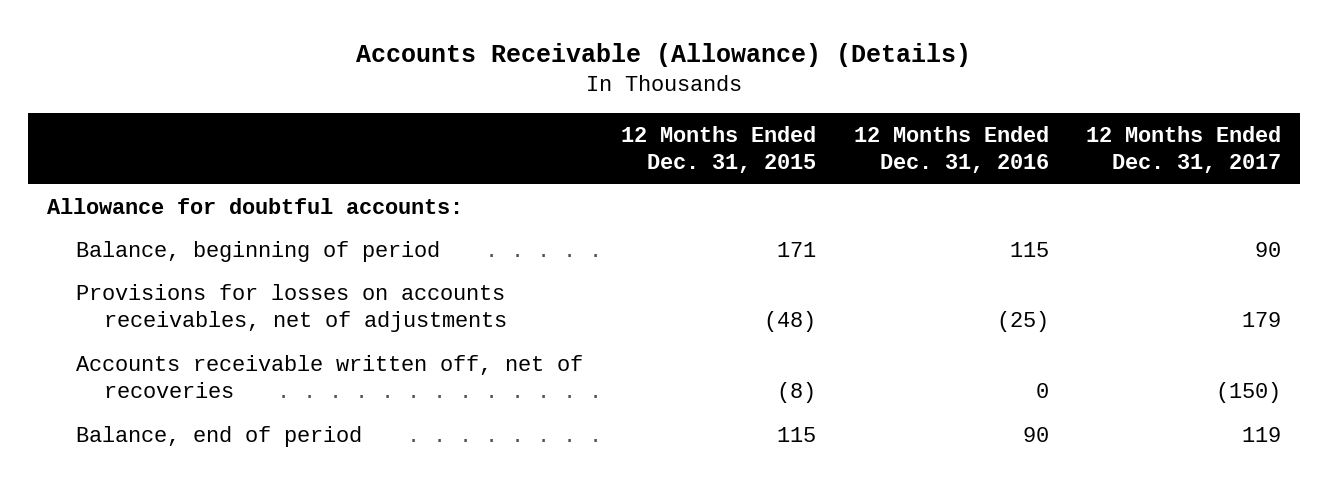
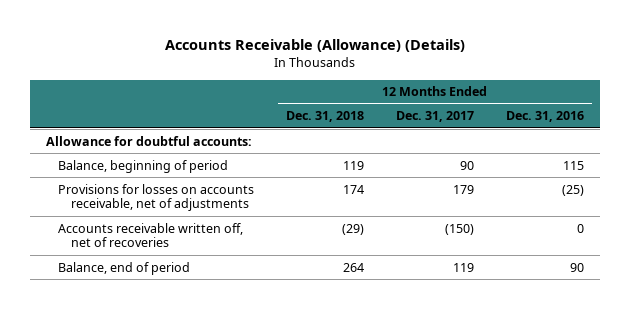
[620,125,816,174] 12 Months Ended Dec. 31, 2015 -> none
none -> [286,111,365,123] Dec. 31, 2018
[75,283,508,333] Provisions for losses on accounts receivables, net of adjustments -> [58,183,255,212] Provisions for losses on accounts receivable, net of adjustments

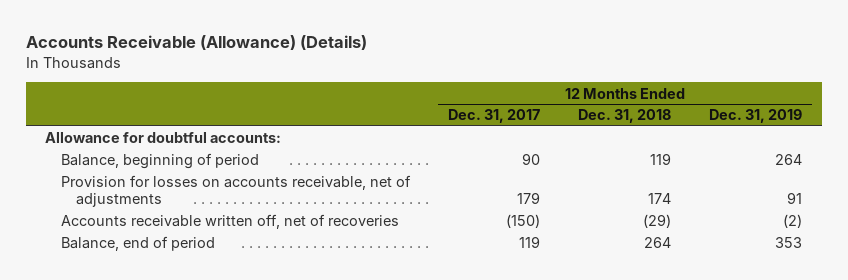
[506,111,585,123] Dec. 31, 2016 -> none
none -> [709,109,803,124] Dec. 31, 2019
[58,183,255,212] Provisions for losses on accounts receivable, net of adjustments -> [60,175,411,208] Provision for losses on accounts receivable, net of adjustments

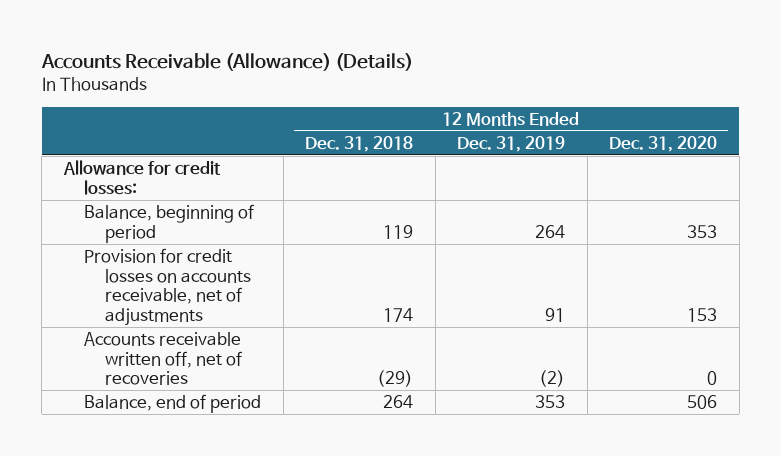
[447,109,540,124] Dec. 31, 2017 -> none
none -> [609,135,718,152] Dec. 31, 2020
[45,132,282,144] Allowance for doubtful accounts: -> [62,160,221,195] Allowance for credit losses:
[60,175,411,208] Provision for losses on accounts receivable, net of adjustments -> [84,248,251,326] Provision for credit losses on accounts receivable, net of adjustments

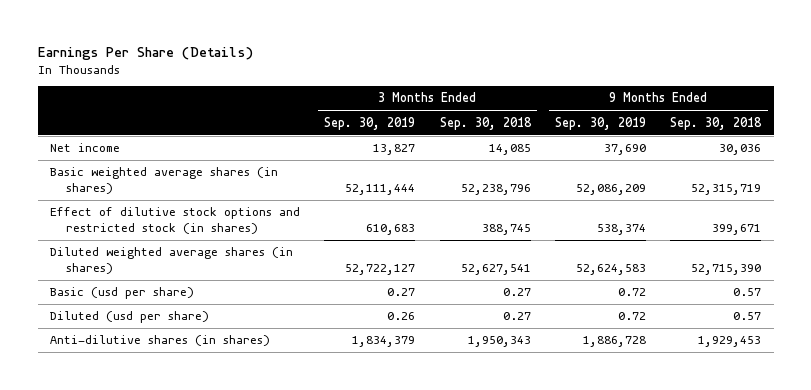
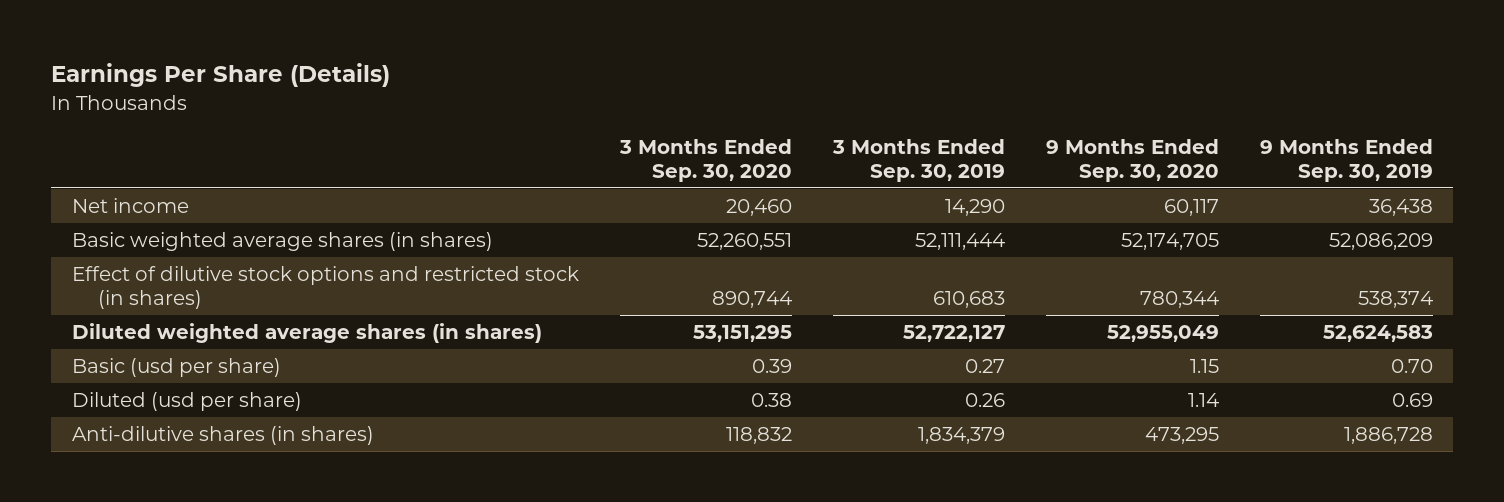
[439,116,532,130] Sep. 30, 2018 -> none
[670,116,763,130] Sep. 30, 2018 -> none
none -> [618,138,792,182] 3 Months Ended Sep. 30, 2020
none -> [1045,138,1219,182] 9 Months Ended Sep. 30, 2020
[373,144,416,156] 13,827 -> [944,199,1005,217] 14,290
[604,144,647,156] 37,690 -> [1368,199,1433,217] 36,438
[618,288,647,297] 0.72 -> [1390,359,1433,374] 0.70
[618,312,647,321] 0.72 -> [1391,393,1433,408] 0.69

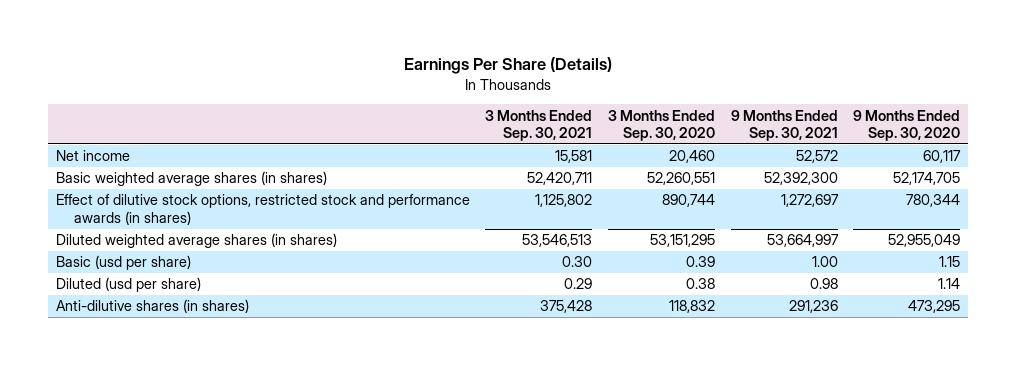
[831,138,1005,182] 3 Months Ended Sep. 30, 2019 -> none
[1259,138,1433,182] 9 Months Ended Sep. 30, 2019 -> none
none -> [485,109,593,141] 3 Months Ended Sep. 30, 2021
none -> [730,109,838,141] 9 Months Ended Sep. 30, 2021
[71,266,579,309] Effect of dilutive stock options and restricted stock (in shares) -> [55,194,470,225] Effect of dilutive stock options, restricted stock and performance awards (in shares)

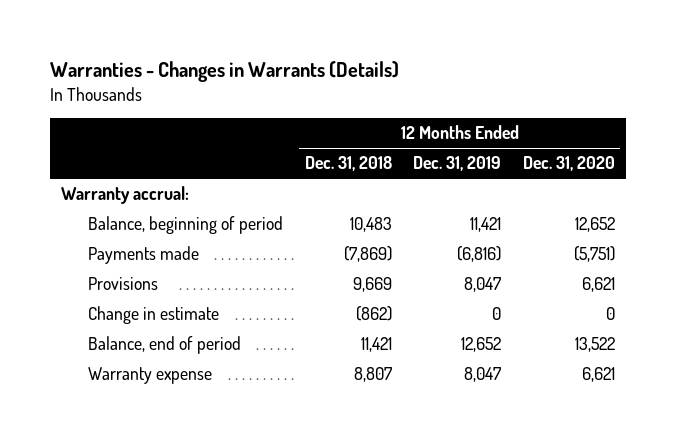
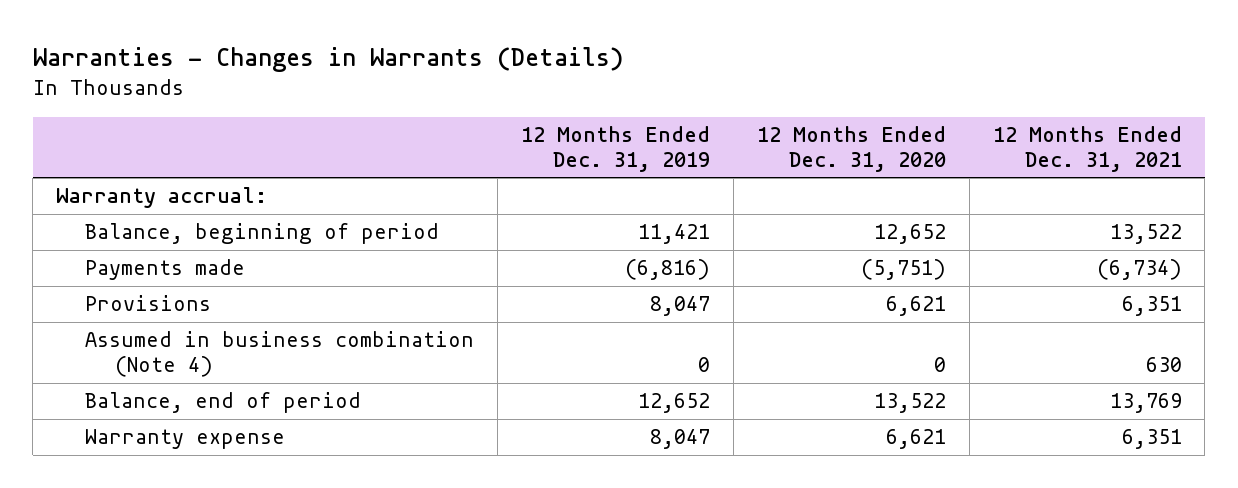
[304,156,392,172] Dec. 31, 2018 -> none
none -> [992,126,1182,173] 12 Months Ended Dec. 31, 2021
[88,306,220,325] Change in estimate -> none
none -> [85,331,475,378] Assumed in business combination (Note 4)

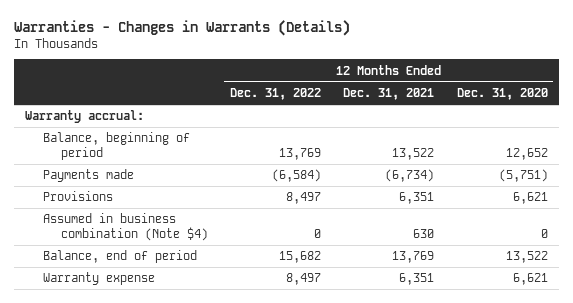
[521,126,711,173] 12 Months Ended Dec. 31, 2019 -> none
none -> [229,88,321,101] Dec. 31, 2022
[85,331,475,378] Assumed in business combination (Note 4) -> [42,213,208,241] Assumed in business combination (Note $4)

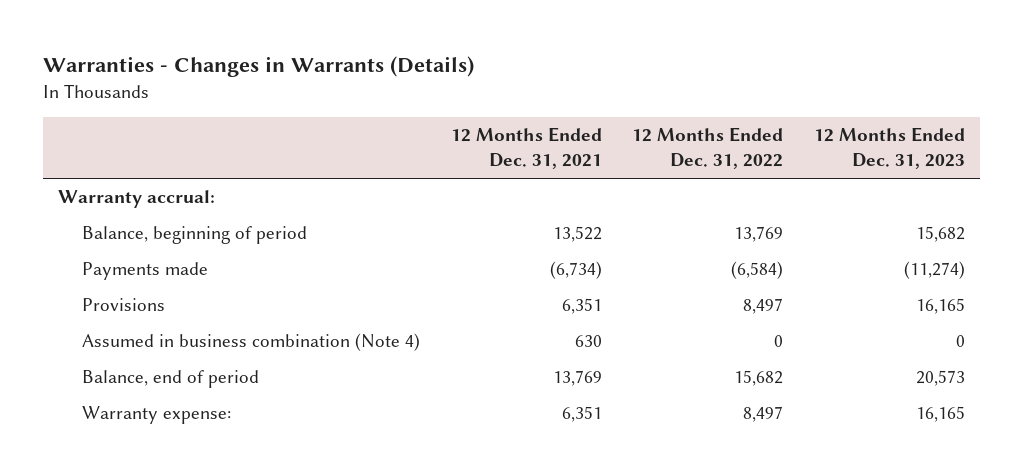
[456,88,548,101] Dec. 31, 2020 -> none
none -> [814,127,966,170] 12 Months Ended Dec. 31, 2023
[42,213,208,241] Assumed in business combination (Note $4) -> [82,333,421,352] Assumed in business combination (Note 4)
[42,272,155,286] Warranty expense -> [82,406,232,425] Warranty expense:

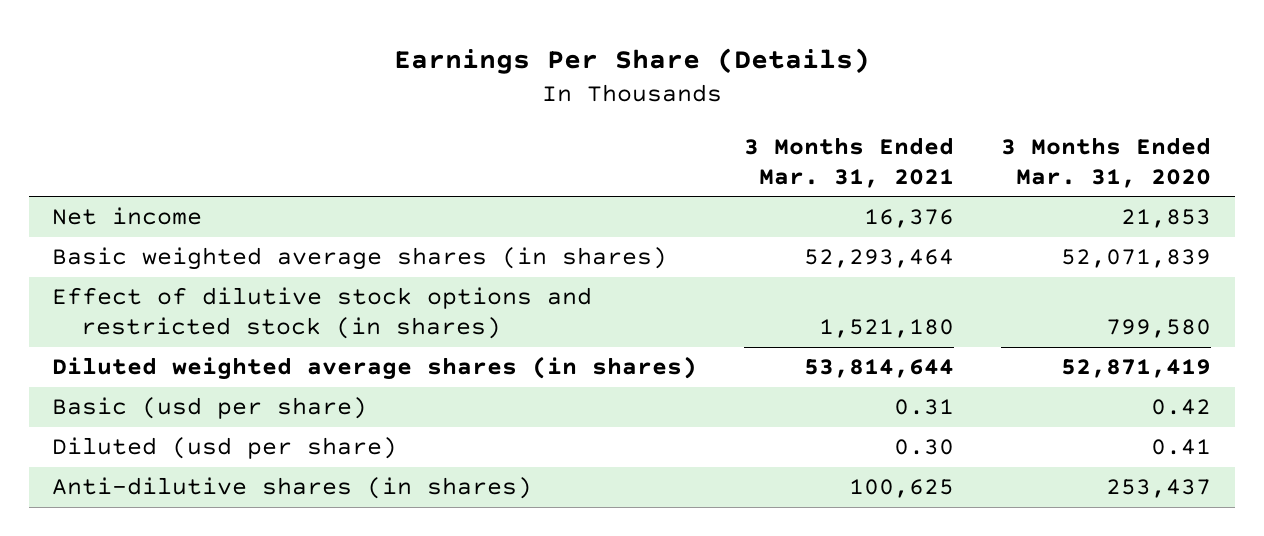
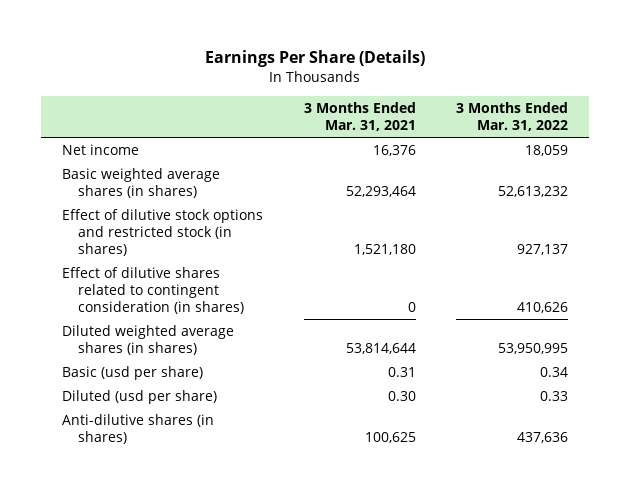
[1001,136,1212,188] 3 Months Ended Mar. 31, 2020 -> none
none -> [456,102,569,132] 3 Months Ended Mar. 31, 2022
none -> [61,266,244,315] Effect of dilutive shares related to contingent consideration (in shares)

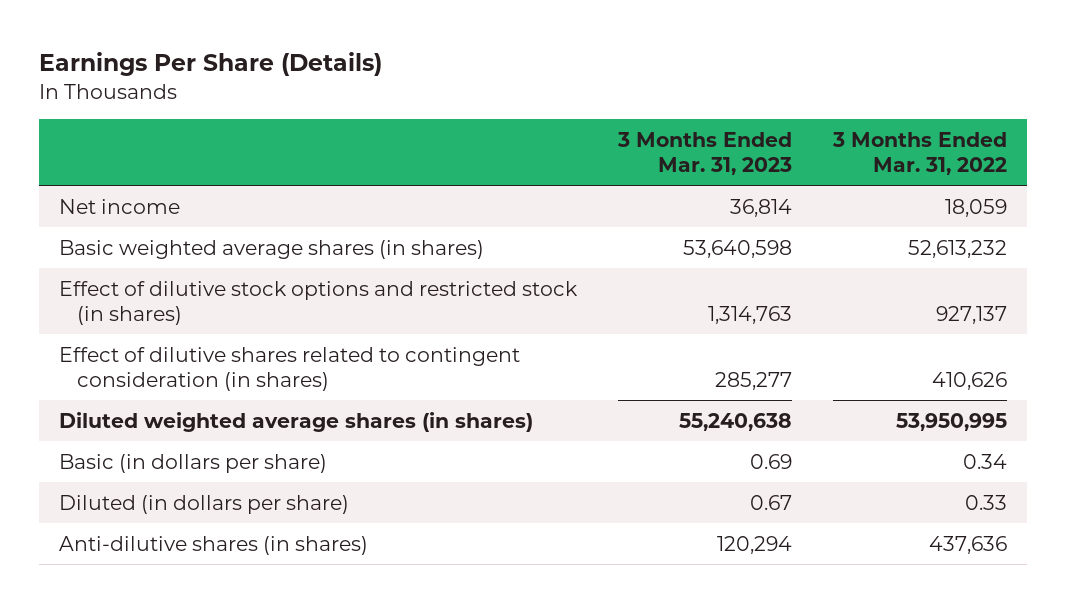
[303,102,416,132] 3 Months Ended Mar. 31, 2021 -> none
none -> [617,131,793,176] 3 Months Ended Mar. 31, 2023
[61,365,203,380] Basic (usd per share) -> [59,453,328,473] Basic (in dollars per share)
[61,389,217,404] Diluted (usd per share) -> [59,494,350,514] Diluted (in dollars per share)

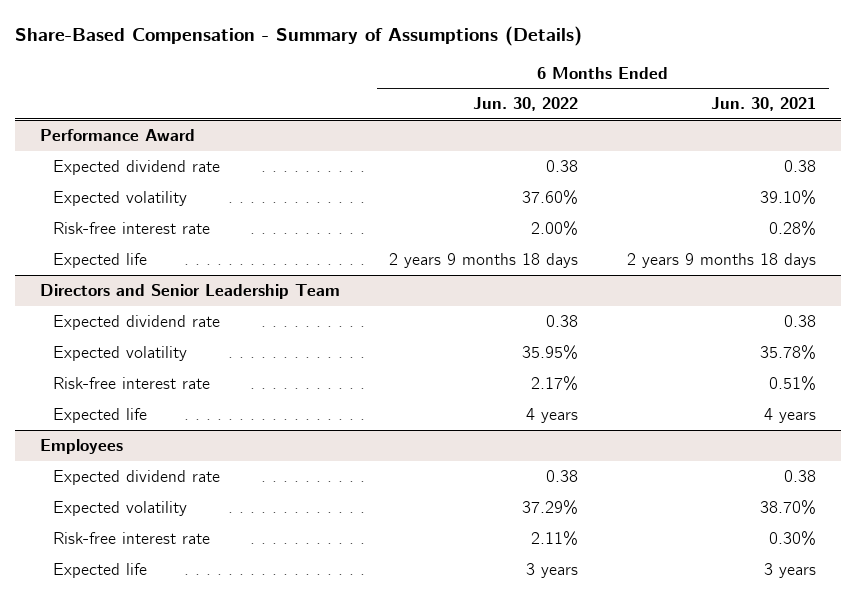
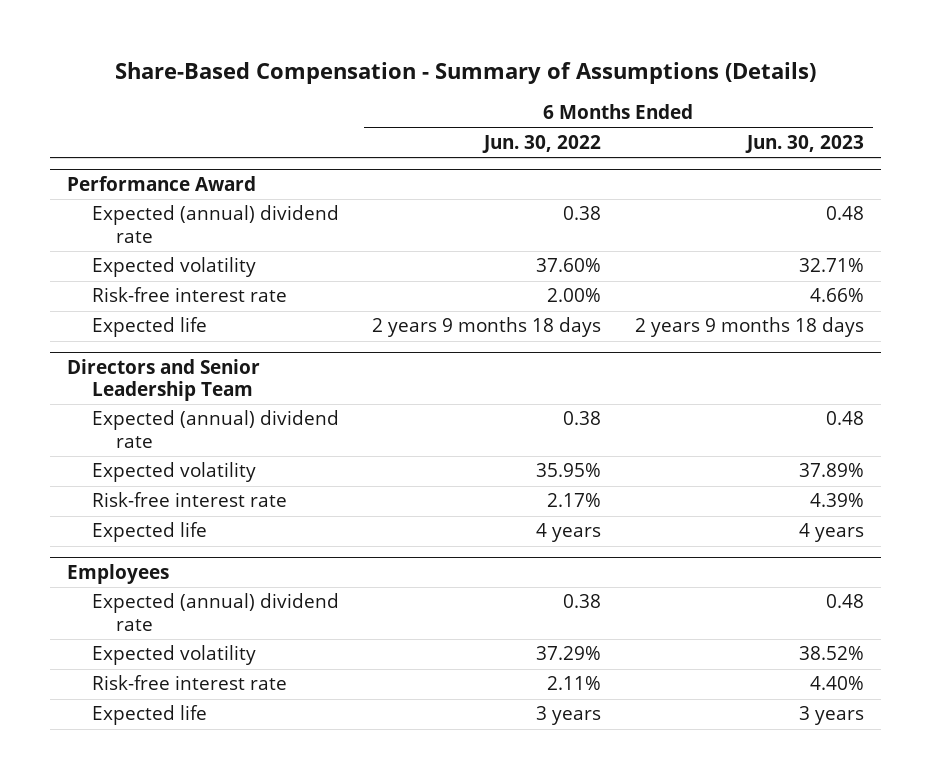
[711,97,817,112] Jun. 30, 2021 -> none
none -> [745,135,865,154] Jun. 30, 2023
[53,159,221,175] Expected dividend rate -> [91,205,339,243] Expected (annual) dividend rate
[53,314,221,330] Expected dividend rate -> [91,410,339,448] Expected (annual) dividend rate
[53,469,221,485] Expected dividend rate -> [91,593,339,631] Expected (annual) dividend rate

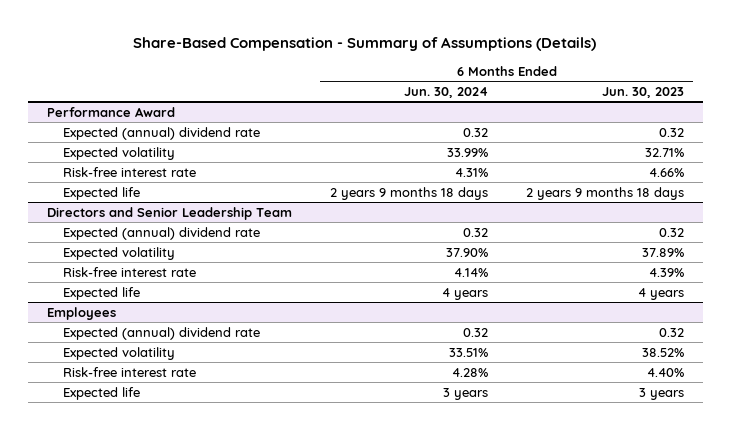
[482,135,602,154] Jun. 30, 2022 -> none
none -> [403,86,488,98] Jun. 30, 2024
[826,206,865,221] 0.48 -> [658,127,684,137] 0.32
[826,411,865,426] 0.48 -> [658,227,684,237] 0.32
[826,594,865,609] 0.48 -> [658,327,684,337] 0.32

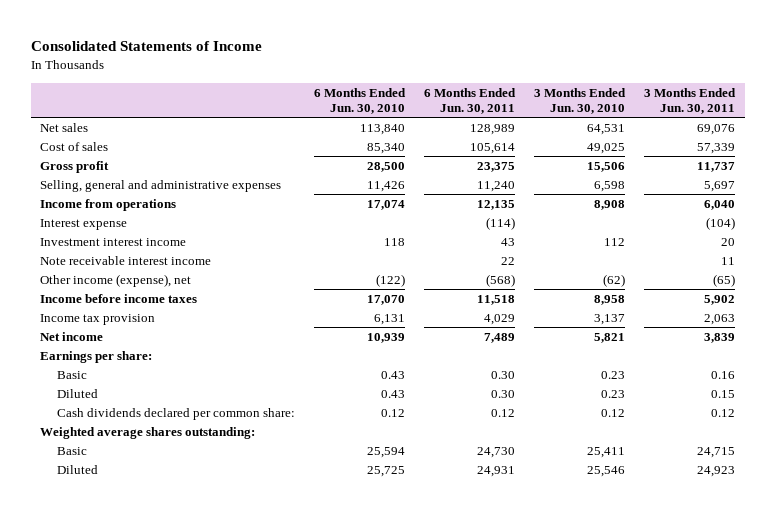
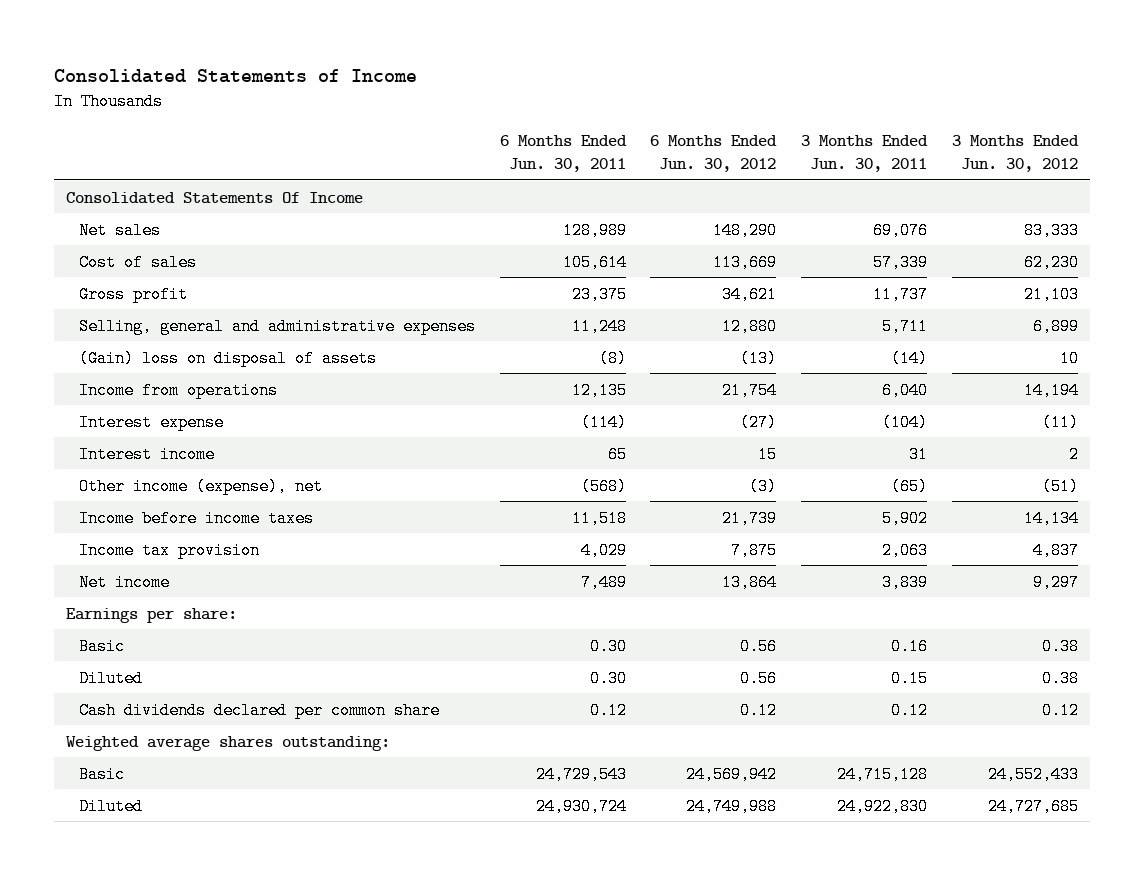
[314,87,407,115] 6 Months Ended Jun. 30, 2010 -> none
[534,87,627,115] 3 Months Ended Jun. 30, 2010 -> none
none -> [650,134,778,172] 6 Months Ended Jun. 30, 2012
none -> [952,134,1080,172] 3 Months Ended Jun. 30, 2012
none -> [66,191,364,204] Consolidated Statements Of Income
[477,180,516,192] 11,240 -> [571,317,627,335] 11,248
[704,180,736,192] 5,697 -> [882,317,929,335] 5,711
none -> [78,349,377,367] (Gain) loss on disposal of assets
[40,255,212,265] Note receivable interest income -> none
[40,237,187,246] Investment interest income -> [78,445,215,463] Interest income
[501,237,516,246] 43 -> [607,445,627,463] 65
[721,237,736,246] 20 -> [909,445,929,463] 31
[57,407,296,420] Cash dividends declared per common share: -> [78,701,440,719] Cash dividends declared per common share
[477,446,516,458] 24,730 -> [535,765,627,783] 24,729,543
[697,446,736,458] 24,715 -> [837,765,929,783] 24,715,128
[477,465,516,477] 24,931 -> [535,797,627,815] 24,930,724
[697,465,736,477] 24,923 -> [837,797,929,815] 24,922,830

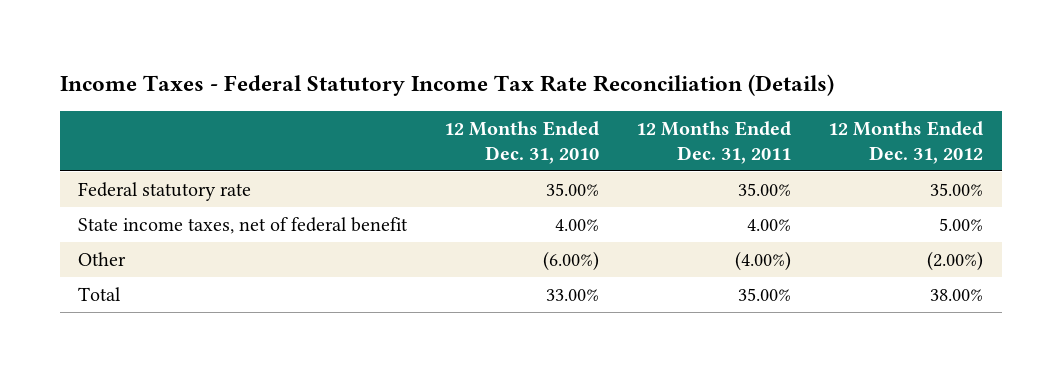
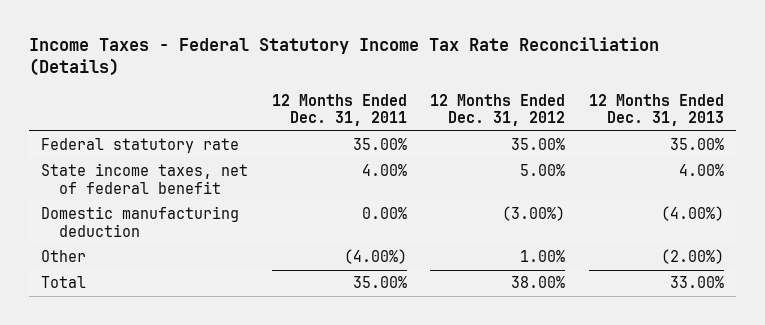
[444,120,600,165] 12 Months Ended Dec. 31, 2010 -> none
none -> [589,93,725,126] 12 Months Ended Dec. 31, 2013
none -> [40,206,239,237] Domestic manufacturing deduction
[927,250,984,271] (2.00%) -> [520,250,566,263] 1.00%

